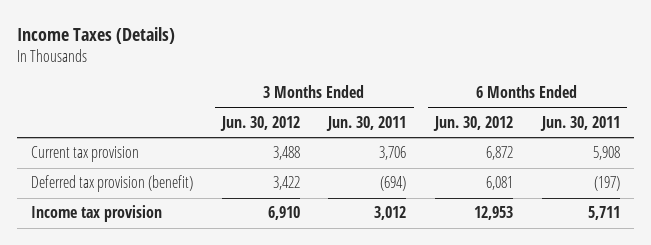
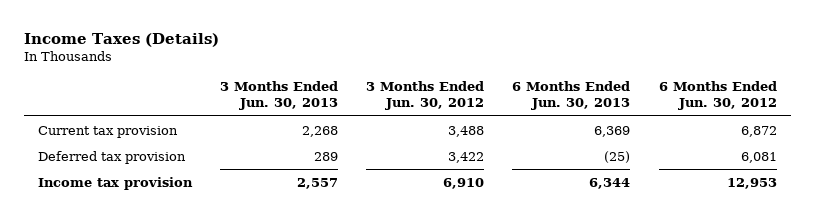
[326,116,407,132] Jun. 30, 2011 -> none
[539,116,620,132] Jun. 30, 2011 -> none
none -> [220,81,339,111] 3 Months Ended Jun. 30, 2013
none -> [512,81,631,111] 6 Months Ended Jun. 30, 2013
[31,175,194,193] Deferred tax provision (benefit) -> [38,150,187,164] Deferred tax provision

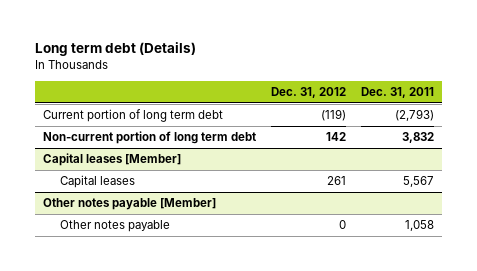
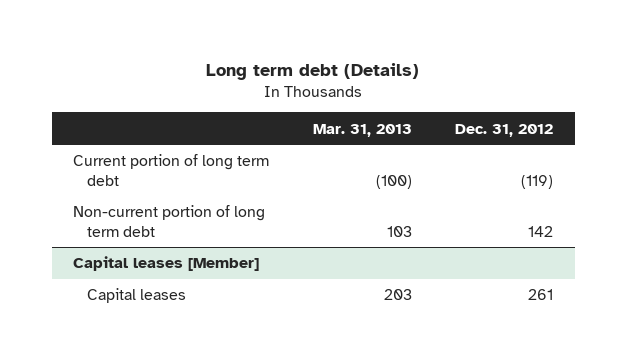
[361,86,435,98] Dec. 31, 2011 -> none
none -> [312,123,412,137] Mar. 31, 2013
[42,198,216,211] Other notes payable [Member] -> none
[60,220,171,233] Other notes payable -> none

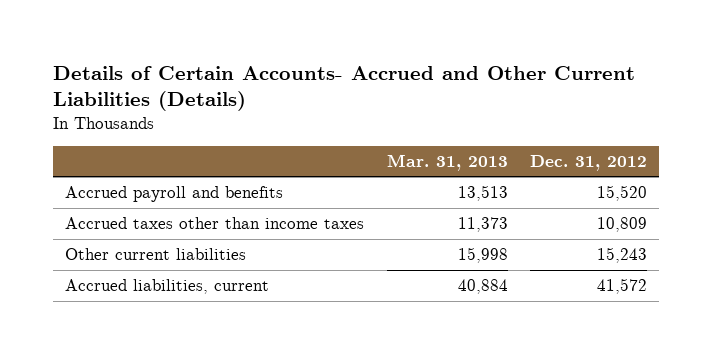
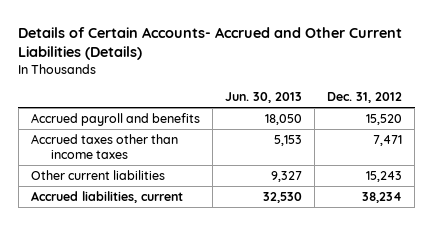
[386,153,508,171] Mar. 31, 2013 -> none
none -> [225,92,303,104] Jun. 30, 2013
[597,217,648,233] 10,809 -> [373,134,403,146] 7,471
[597,278,648,295] 41,572 -> [362,191,403,203] 38,234

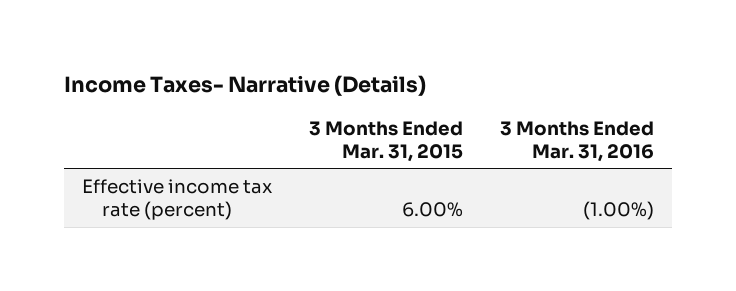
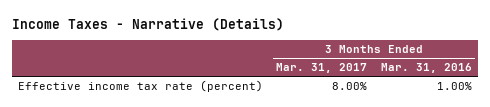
[63,75,426,97] Income Taxes- Narrative (Details) -> [11,18,284,32] Income Taxes - Narrative (Details)
[309,120,464,162] 3 Months Ended Mar. 31, 2015 -> none
none -> [276,63,368,74] Mar. 31, 2017
[582,200,654,220] (1.00%) -> [436,82,472,91] 1.00%

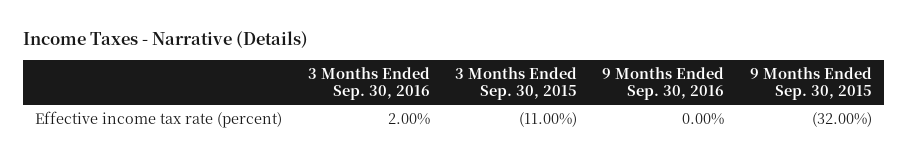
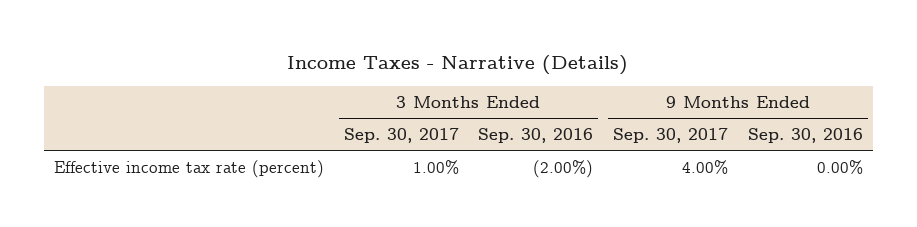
[455,66,578,101] 3 Months Ended Sep. 30, 2015 -> none
[749,66,872,101] 9 Months Ended Sep. 30, 2015 -> none
none -> [343,127,459,143] Sep. 30, 2017
none -> [613,127,729,143] Sep. 30, 2017
[387,112,430,125] 2.00% -> [533,159,594,178] (2.00%)

